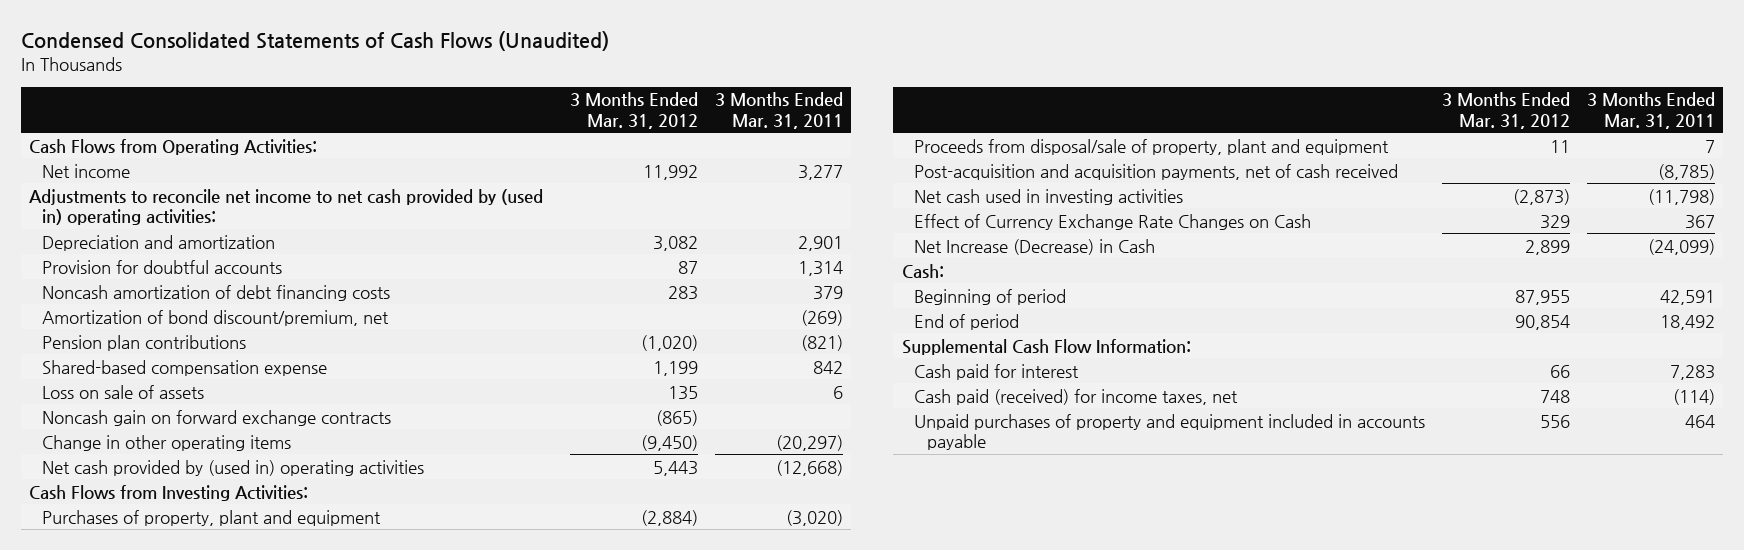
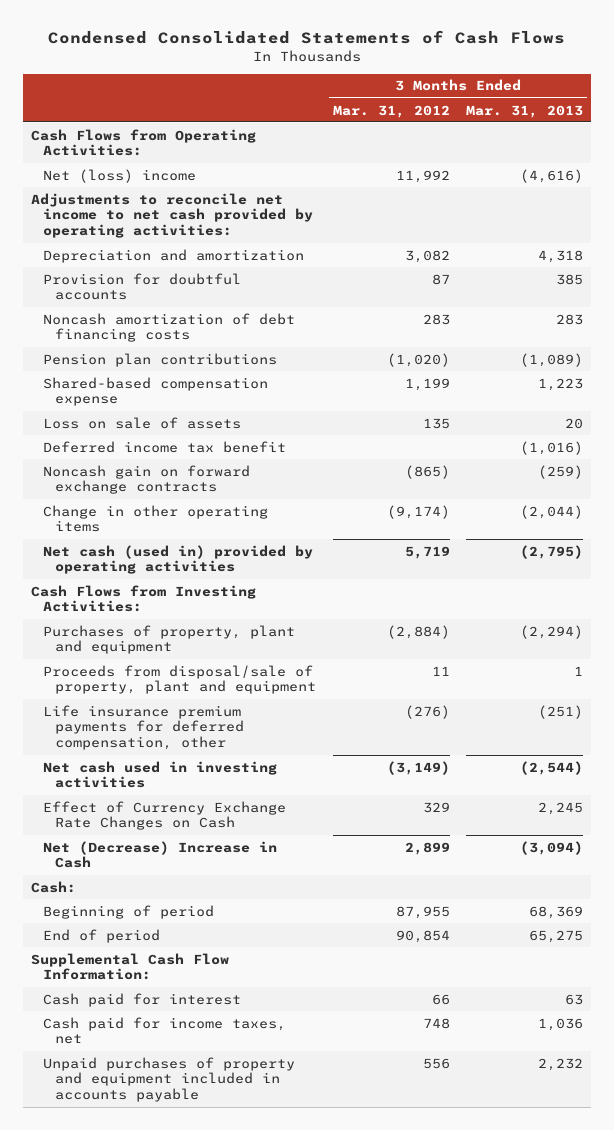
[20,30,609,51] Condensed Consolidated Statements of Cash Flows (Unaudited) -> [48,30,566,45] Condensed Consolidated Statements of Cash Flows
[714,92,843,129] 3 Months Ended Mar. 31, 2011 -> none
none -> [465,104,583,118] Mar. 31, 2013
[41,163,130,178] Net income -> [43,168,197,183] Net (loss) income
[29,188,544,226] Adjustments to reconcile net income to net cash provided by (used in) operating activities: -> [31,192,314,239] Adjustments to reconcile net income to net cash provided by operating activities:
[41,309,389,326] Amortization of bond discount/premium, net -> none
none -> [43,440,287,453] Deferred income tax benefit
[640,434,698,451] (9,450) -> [386,504,450,519] (9,174)
[41,459,424,476] Net cash provided by (used in) operating activities -> [43,544,314,575] Net cash (used in) provided by operating activities
[652,460,698,476] 5,443 -> [404,545,450,559] 5,719
[914,163,1399,180] Post-acquisition and acquisition payments, net of cash received -> none
none -> [43,704,245,751] Life insurance premium payments for deferred compensation, other
[1513,188,1571,205] (2,873) -> [386,760,450,775] (3,149)
[914,238,1156,255] Net Increase (Decrease) in Cash -> [43,840,278,869] Net (Decrease) Increase in Cash
[914,388,1239,405] Cash paid (received) for income taxes, net -> [43,1016,287,1045] Cash paid for income taxes, net

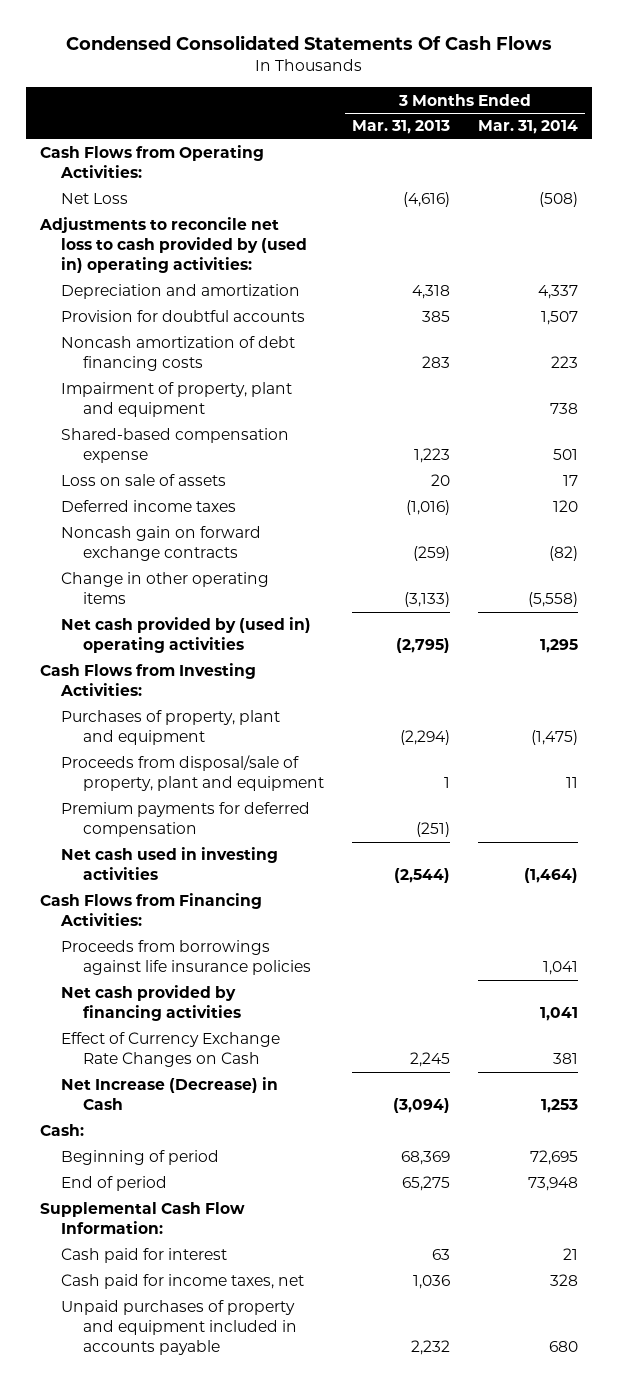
[48,30,566,45] Condensed Consolidated Statements of Cash Flows -> [66,35,553,51] Condensed Consolidated Statements Of Cash Flows
[332,104,450,118] Mar. 31, 2012 -> none
none -> [478,120,579,135] Mar. 31, 2014
[43,168,197,183] Net (loss) income -> [61,193,129,205] Net Loss
[31,192,314,239] Adjustments to reconcile net income to net cash provided by operating activities: -> [38,217,308,274] Adjustments to reconcile net loss to cash provided by (used in) operating activities:
[43,352,278,367] Pension plan contributions -> none
none -> [61,382,293,418] Impairment of property, plant and equipment
[43,440,287,453] Deferred income tax benefit -> [61,500,237,513] Deferred income taxes
[519,504,583,519] (2,044) -> [403,592,450,608] (3,133)
[43,544,314,575] Net cash (used in) provided by operating activities -> [61,617,312,654] Net cash provided by (used in) operating activities
[43,704,245,751] Life insurance premium payments for deferred compensation, other -> [61,802,311,838] Premium payments for deferred compensation
none -> [39,893,262,927] Cash Flows from Financing Activities:
none -> [61,940,311,976] Proceeds from borrowings against life insurance policies
none -> [61,985,241,1022] Net cash provided by financing activities
[43,840,278,869] Net (Decrease) Increase in Cash -> [61,1077,279,1111] Net Increase (Decrease) in Cash

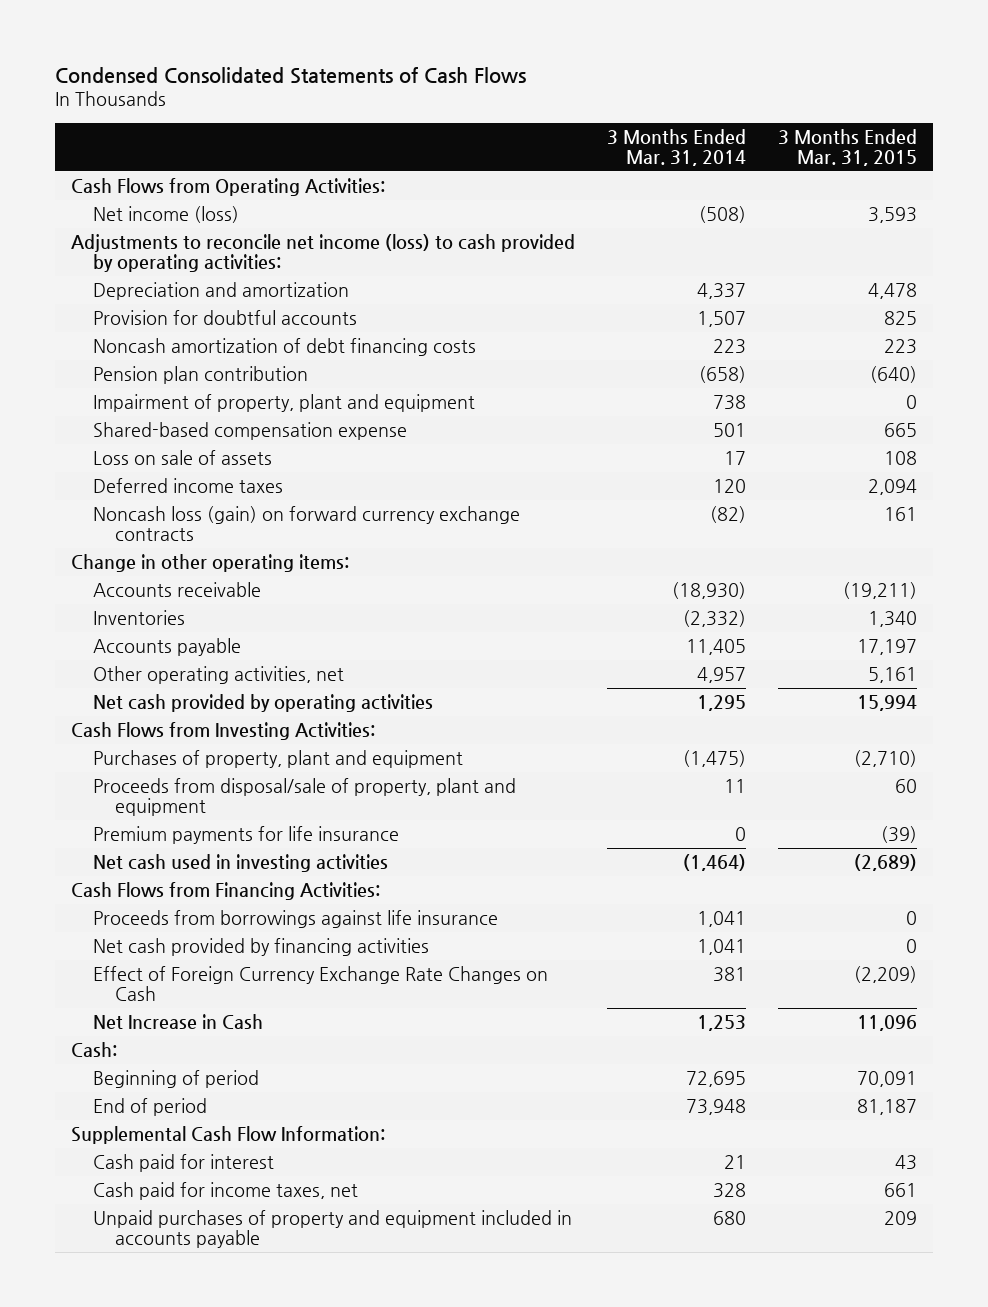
[66,35,553,51] Condensed Consolidated Statements Of Cash Flows -> [54,66,526,84] Condensed Consolidated Statements of Cash Flows
[351,120,450,135] Mar. 31, 2013 -> none
none -> [778,128,918,167] 3 Months Ended Mar. 31, 2015
[61,193,129,205] Net Loss -> [92,205,239,223] Net income (loss)
[38,217,308,274] Adjustments to reconcile net loss to cash provided by (used in) operating activities: -> [70,233,575,273] Adjustments to reconcile net income (loss) to cash provided by operating activities:
none -> [92,365,308,384] Pension plan contribution
[61,526,262,562] Noncash gain on forward exchange contracts -> [92,505,520,542] Noncash loss (gain) on forward currency exchange contracts
none -> [70,553,349,572] Change in other operating items:
none -> [92,581,261,597] Accounts receivable
none -> [92,609,185,625] Inventories
none -> [92,637,241,656] Accounts payable
[61,572,270,605] Change in other operating items -> [92,665,344,684] Other operating activities, net
[528,592,579,608] (5,558) -> [696,666,746,683] 4,957
[61,617,312,654] Net cash provided by (used in) operating activities -> [92,693,433,712] Net cash provided by operating activities
[61,802,311,838] Premium payments for deferred compensation -> none
none -> [92,825,399,844] Premium payments for life insurance
[61,940,311,976] Proceeds from borrowings against life insurance policies -> [92,909,498,928] Proceeds from borrowings against life insurance
[61,1032,281,1068] Effect of Currency Exchange Rate Changes on Cash -> [92,965,548,1002] Effect of Foreign Currency Exchange Rate Changes on Cash
[61,1077,279,1111] Net Increase (Decrease) in Cash -> [92,1013,263,1030] Net Increase in Cash

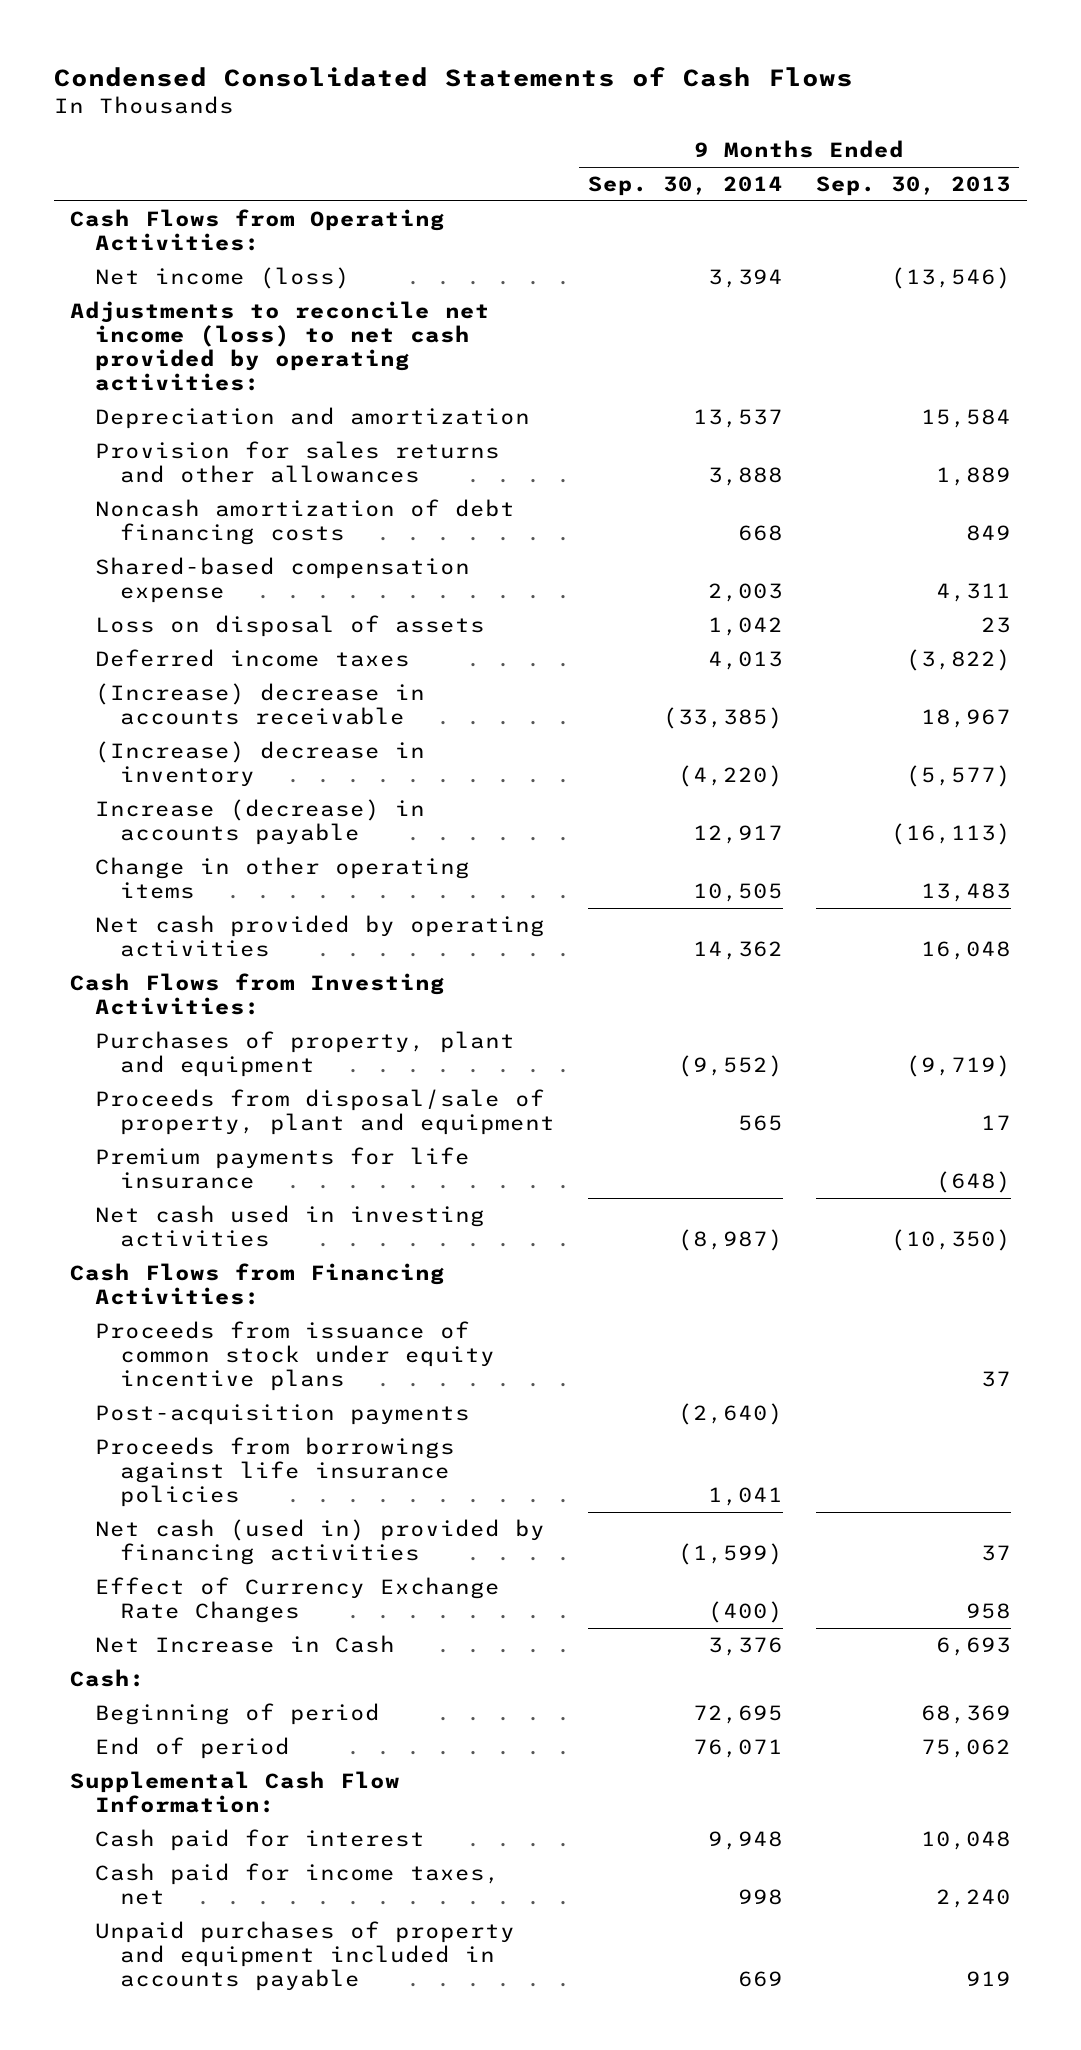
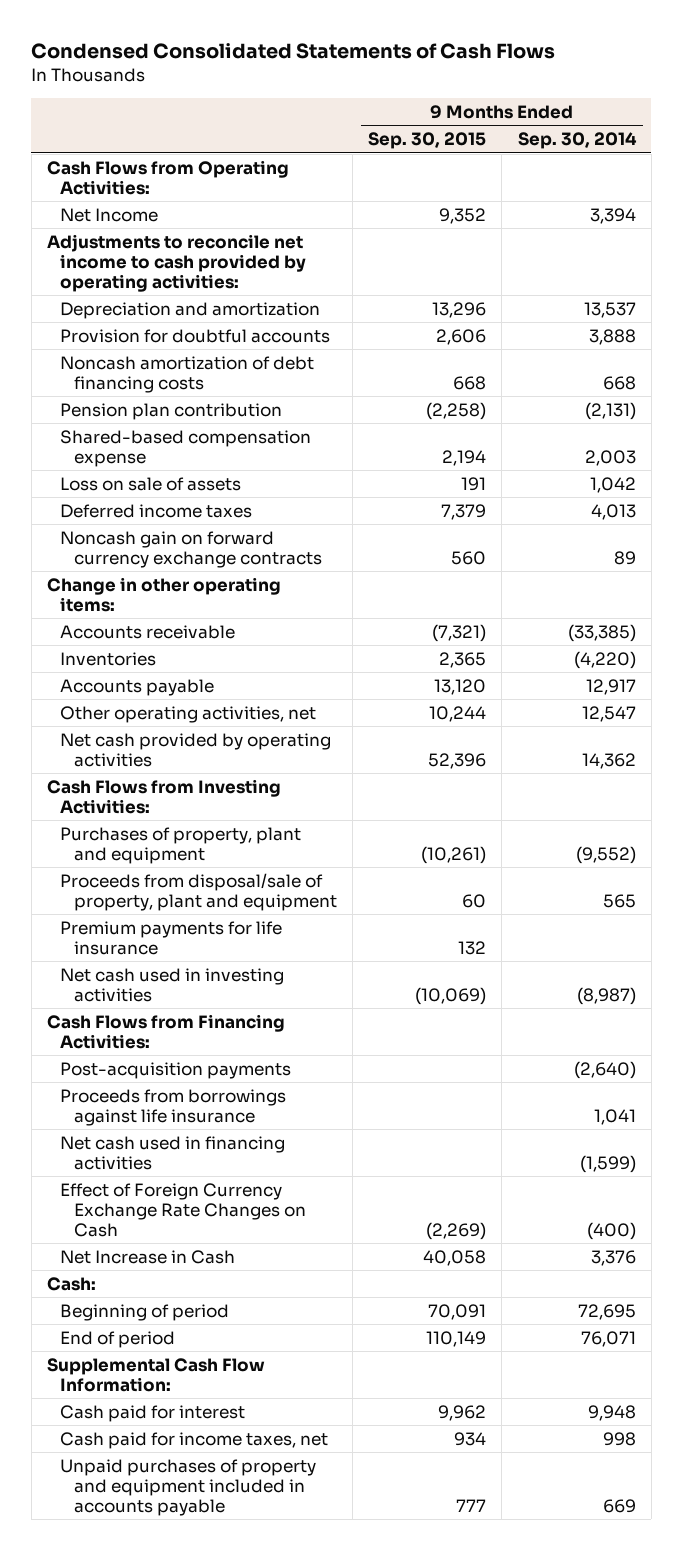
[815,175,1011,196] Sep. 30, 2013 -> none
none -> [368,132,487,150] Sep. 30, 2015
[94,266,350,289] Net income (loss) -> [60,207,159,222] Net Income
[70,300,491,392] Adjustments to reconcile net income (loss) to net cash provided by operating activities: -> [46,233,307,292] Adjustments to reconcile net income to cash provided by operating activities:
[94,440,500,483] Provision for sales returns and other allowances -> [60,328,331,343] Provision for doubtful accounts
none -> [60,402,283,420] Pension plan contribution
[94,614,485,637] Loss on disposal of assets -> [60,476,242,491] Loss on sale of assets
none -> [60,530,323,568] Noncash gain on forward currency exchange contracts
none -> [46,576,281,612] Change in other operating items:
[94,682,425,725] (Increase) decrease in accounts receivable -> [60,624,236,639] Accounts receivable
[94,740,425,787] (Increase) decrease in inventory -> [60,651,157,666] Inventories
[94,798,425,845] Increase (decrease) in accounts payable -> [60,678,215,696] Accounts payable
[94,856,470,899] Change in other operating items -> [60,705,317,723] Other operating activities, net
[692,882,783,902] 10,505 -> [581,705,636,722] 12,547
[94,1320,495,1392] Proceeds from issuance of common stock under equity incentive plans -> none
[94,1436,455,1508] Proceeds from borrowings against life insurance policies -> [60,1088,287,1126] Proceeds from borrowings against life insurance
[94,1518,545,1565] Net cash (used in) provided by financing activities -> [60,1135,286,1170] Net cash used in financing activities
[94,1576,500,1623] Effect of Currency Exchange Rate Changes -> [60,1182,307,1237] Effect of Foreign Currency Exchange Rate Changes on Cash

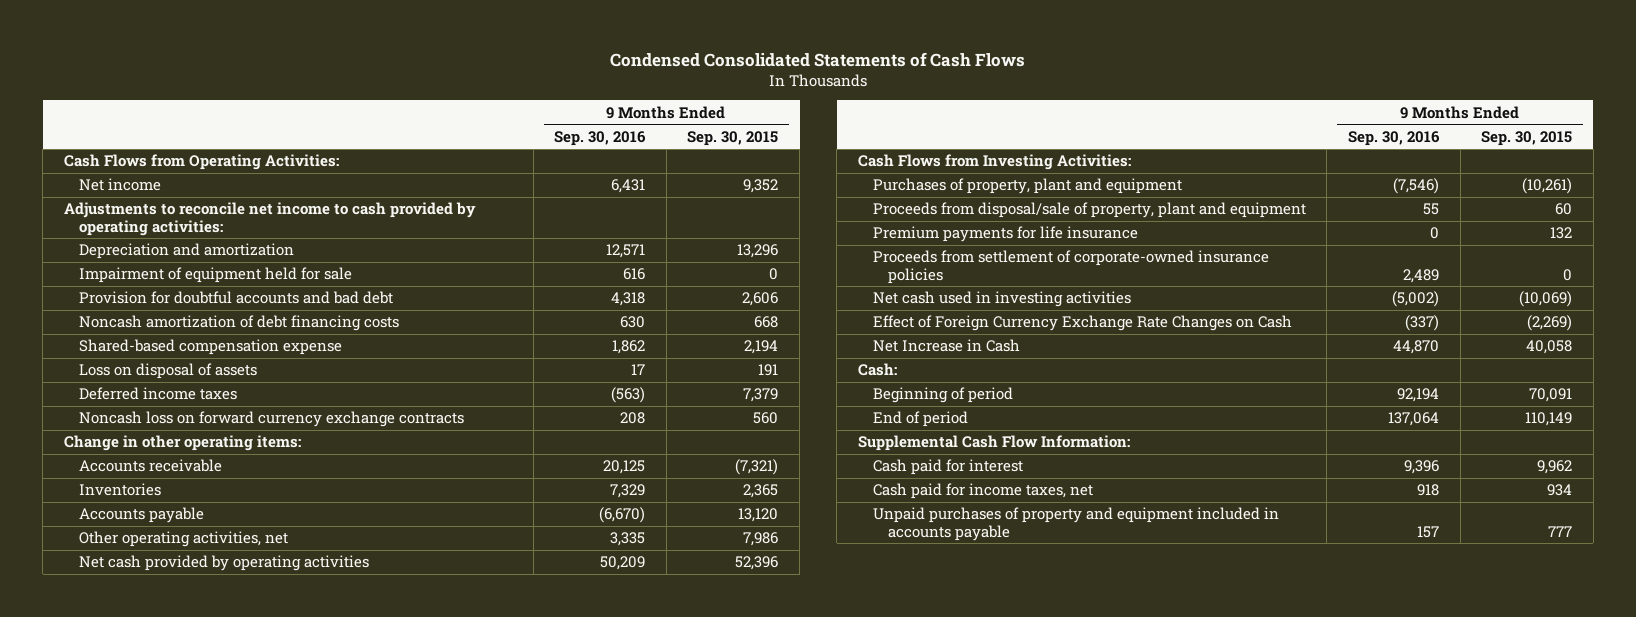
[517,132,637,150] Sep. 30, 2014 -> none
none -> [554,130,647,146] Sep. 30, 2016
[60,207,159,222] Net Income -> [78,178,161,192] Net income
none -> [78,267,352,284] Impairment of equipment held for sale
[60,328,331,343] Provision for doubtful accounts -> [78,291,393,305] Provision for doubtful accounts and bad debt
[60,402,283,420] Pension plan contribution -> none
[60,476,242,491] Loss on sale of assets -> [78,363,257,380] Loss on disposal of assets
[60,530,323,568] Noncash gain on forward currency exchange contracts -> [78,411,464,428] Noncash loss on forward currency exchange contracts
[429,705,487,722] 10,244 -> [743,532,779,547] 7,986
none -> [872,250,1269,284] Proceeds from settlement of corporate-owned insurance policies
[46,1013,285,1049] Cash Flows from Financing Activities: -> none
[60,1061,292,1079] Post-acquisition payments -> none
[60,1088,287,1126] Proceeds from borrowings against life insurance -> none
[60,1135,286,1170] Net cash used in financing activities -> none

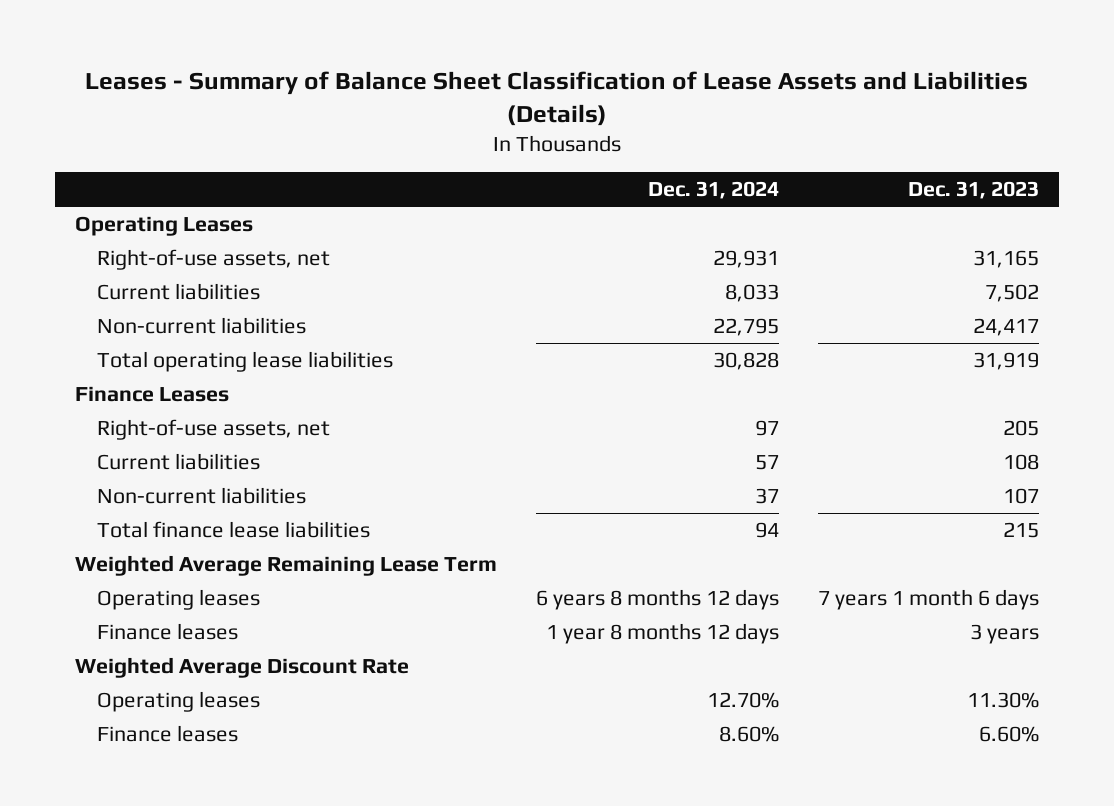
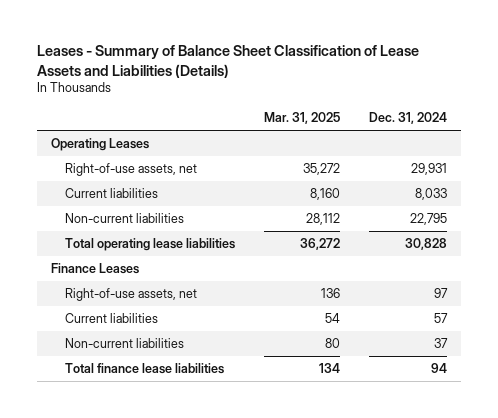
[908,181,1040,200] Dec. 31, 2023 -> none
none -> [264,111,341,124] Mar. 31, 2025
[74,554,497,576] Weighted Average Remaining Lease Term -> none
[97,588,261,610] Operating leases -> none
[97,622,239,640] Finance leases -> none
[74,656,409,678] Weighted Average Discount Rate -> none
[97,690,261,712] Operating leases -> none
[97,724,239,742] Finance leases -> none

